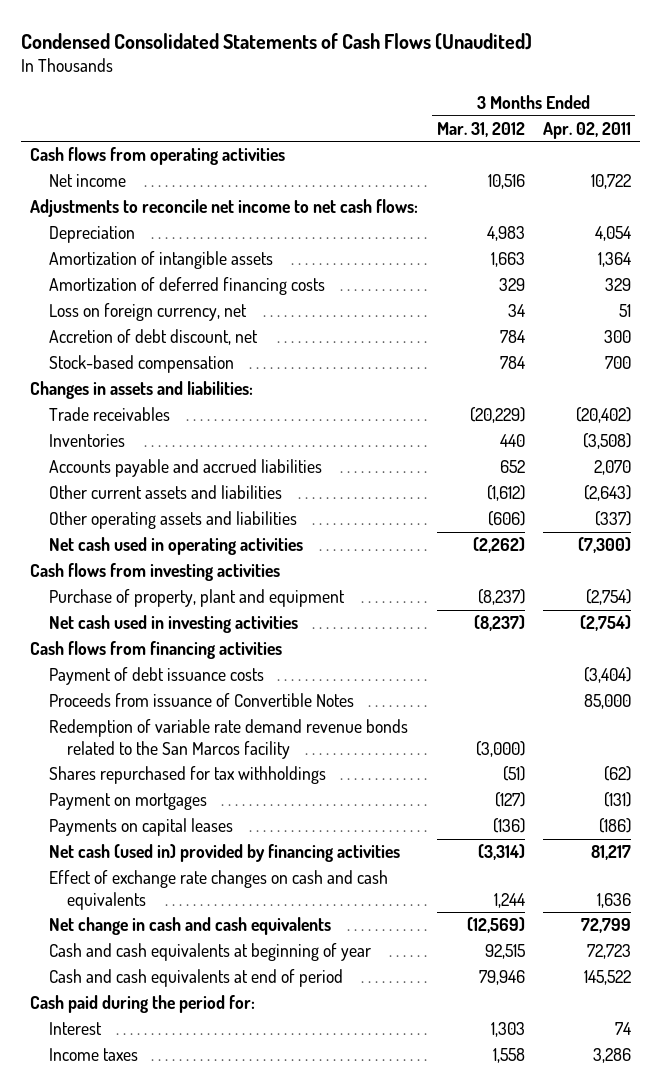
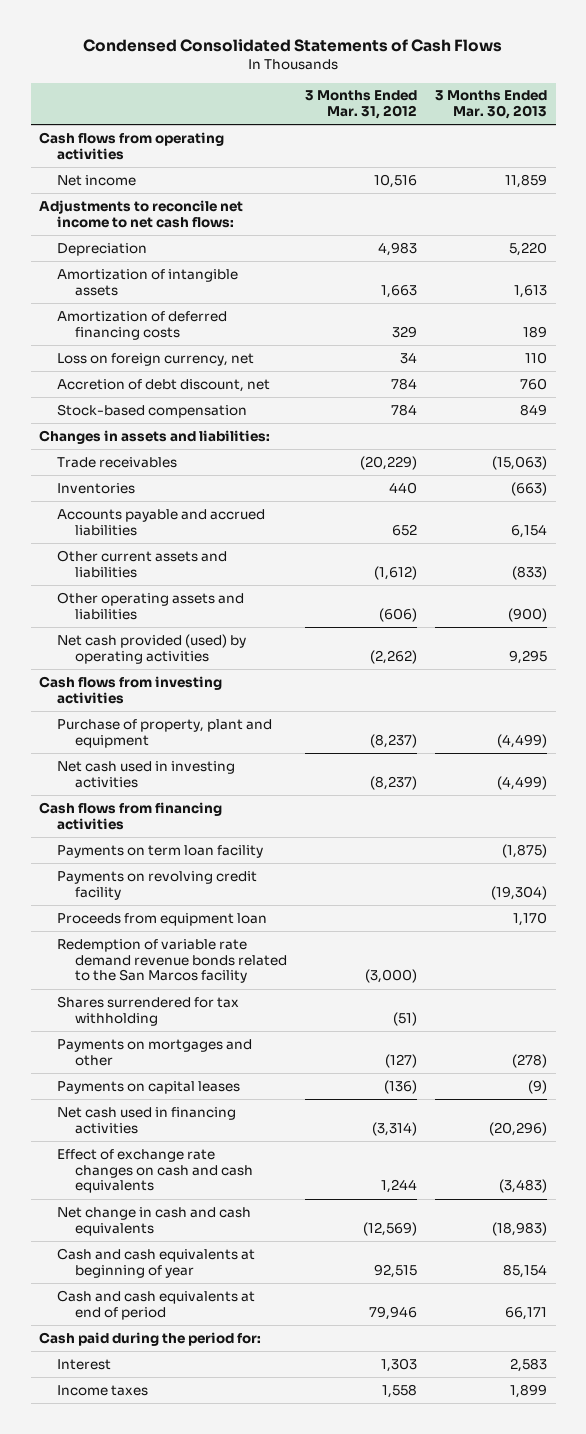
[21,32,533,50] Condensed Consolidated Statements of Cash Flows (Unaudited) -> [83,39,503,53] Condensed Consolidated Statements of Cash Flows
[542,121,631,139] Apr. 02, 2011 -> none
none -> [435,90,548,120] 3 Months Ended Mar. 30, 2013
[48,537,303,556] Net cash used in operating activities -> [57,633,247,664] Net cash provided (used) by operating activities
[48,667,264,686] Payment of debt issuance costs -> none
[48,693,354,708] Proceeds from issuance of Convertible Notes -> none
none -> [57,844,264,858] Payments on term loan facility
none -> [57,870,258,900] Payments on revolving credit facility
none -> [57,912,268,926] Proceeds from equipment loan
[48,766,326,785] Shares repurchased for tax withholdings -> [57,995,240,1026] Shares surrendered for tax withholding
[48,793,207,811] Payment on mortgages -> [57,1038,253,1066] Payments on mortgages and other
[48,844,400,863] Net cash (used in) provided by financing activities -> [57,1106,237,1134] Net cash used in financing activities

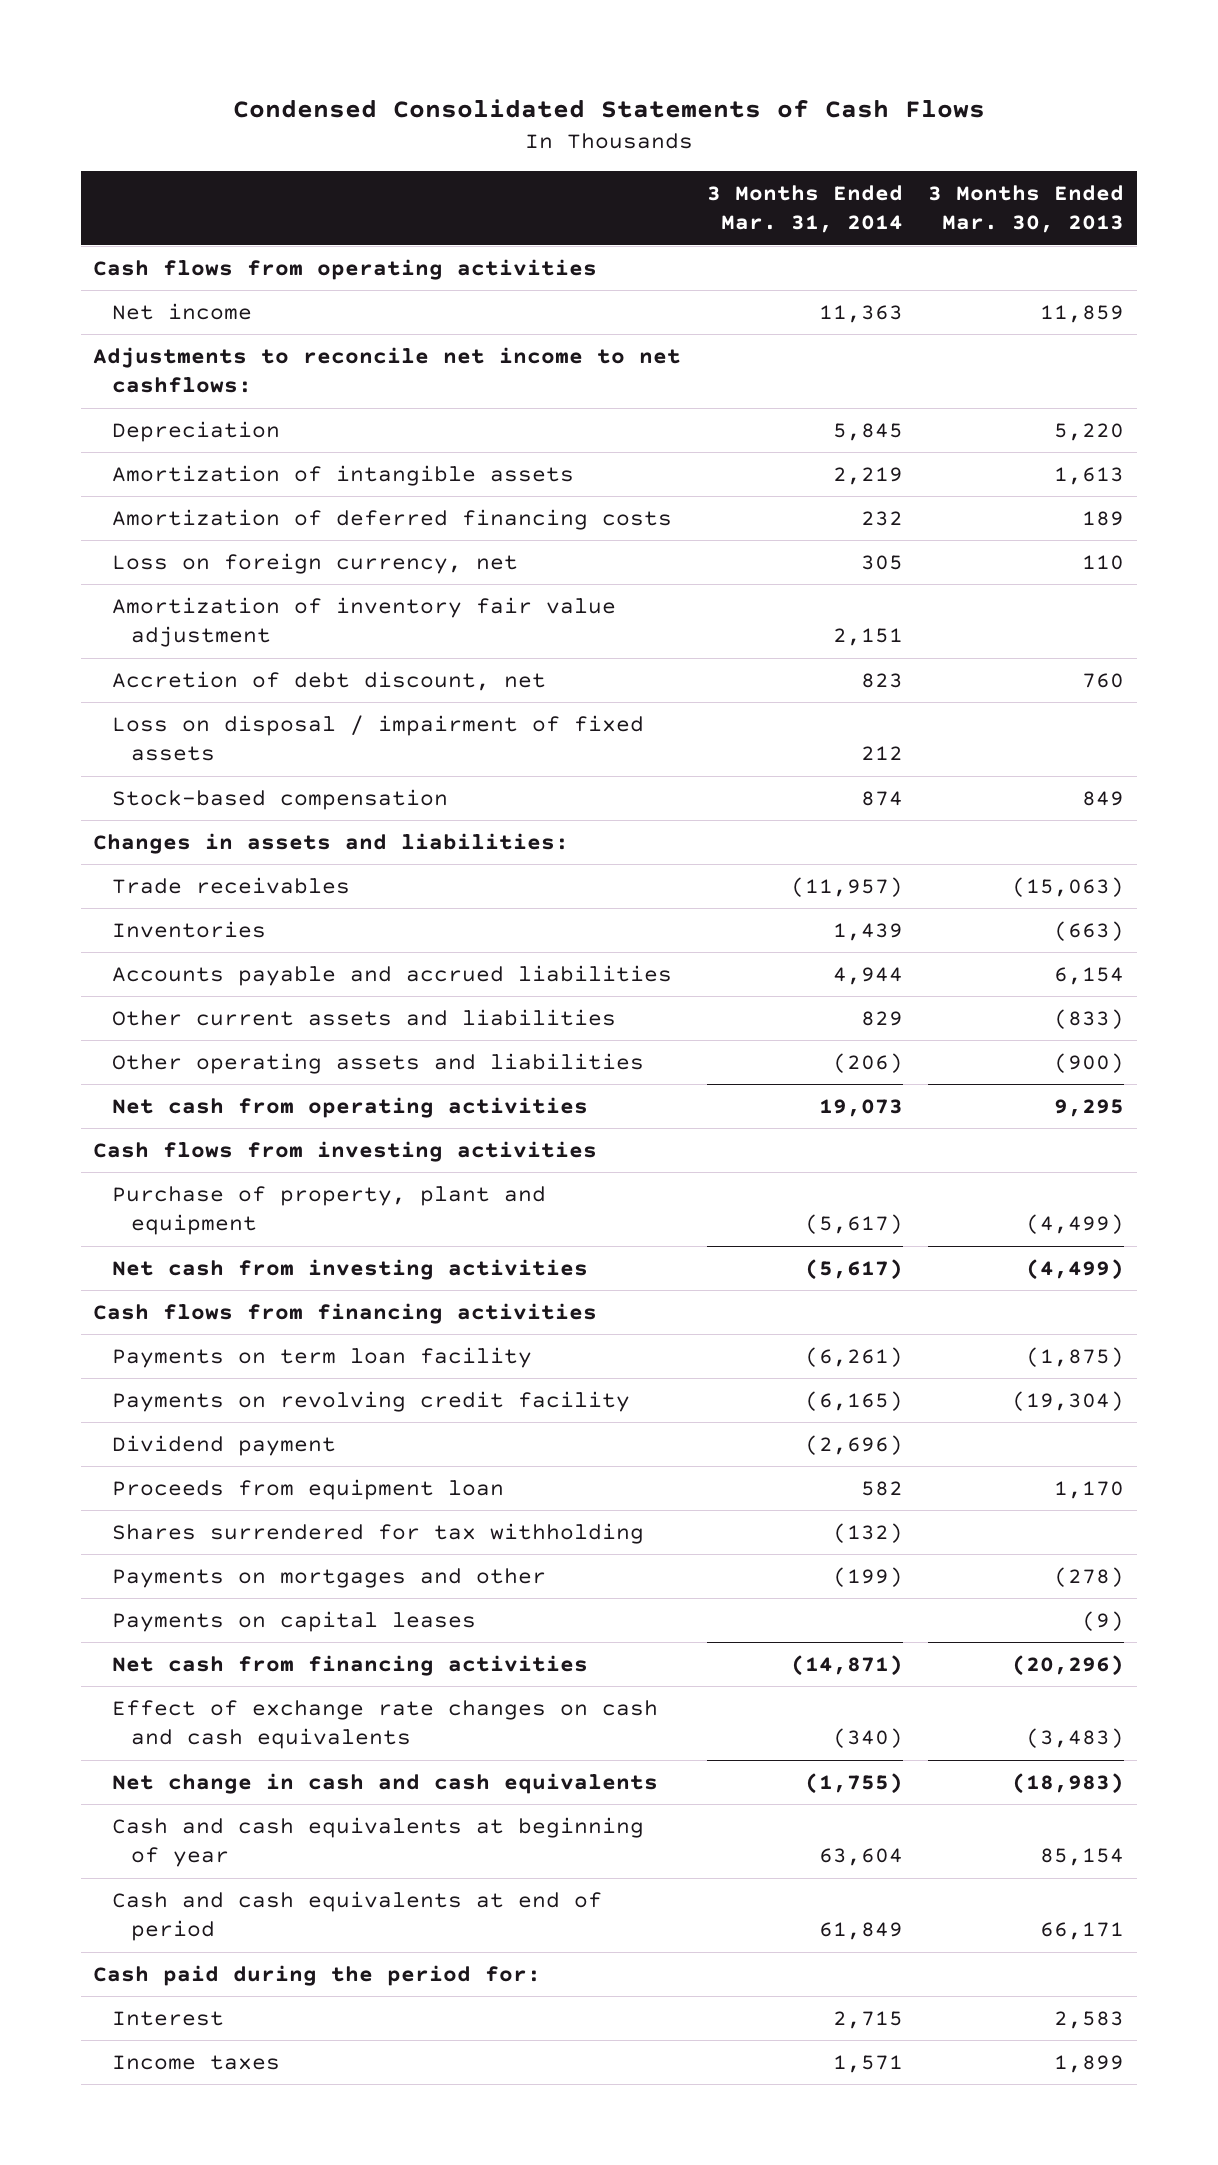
[305,90,418,120] 3 Months Ended Mar. 31, 2012 -> none
none -> [706,185,903,234] 3 Months Ended Mar. 31, 2014
[39,199,244,228] Adjustments to reconcile net income to net cash flows: -> [93,346,682,394] Adjustments to reconcile net income to net cashflows:
none -> [112,596,617,648] Amortization of inventory fair value adjustment
none -> [112,714,645,762] Loss on disposal / impairment of fixed assets
[57,633,247,664] Net cash provided (used) by operating activities -> [112,1096,589,1118] Net cash from operating activities
[57,760,236,788] Net cash used in investing activities -> [112,1258,589,1280] Net cash from investing activities
none -> [112,1434,337,1456] Dividend payment
[57,938,288,984] Redemption of variable rate demand revenue bonds related to the San Marcos facility -> none
[57,1106,237,1134] Net cash used in financing activities -> [112,1654,589,1676] Net cash from financing activities

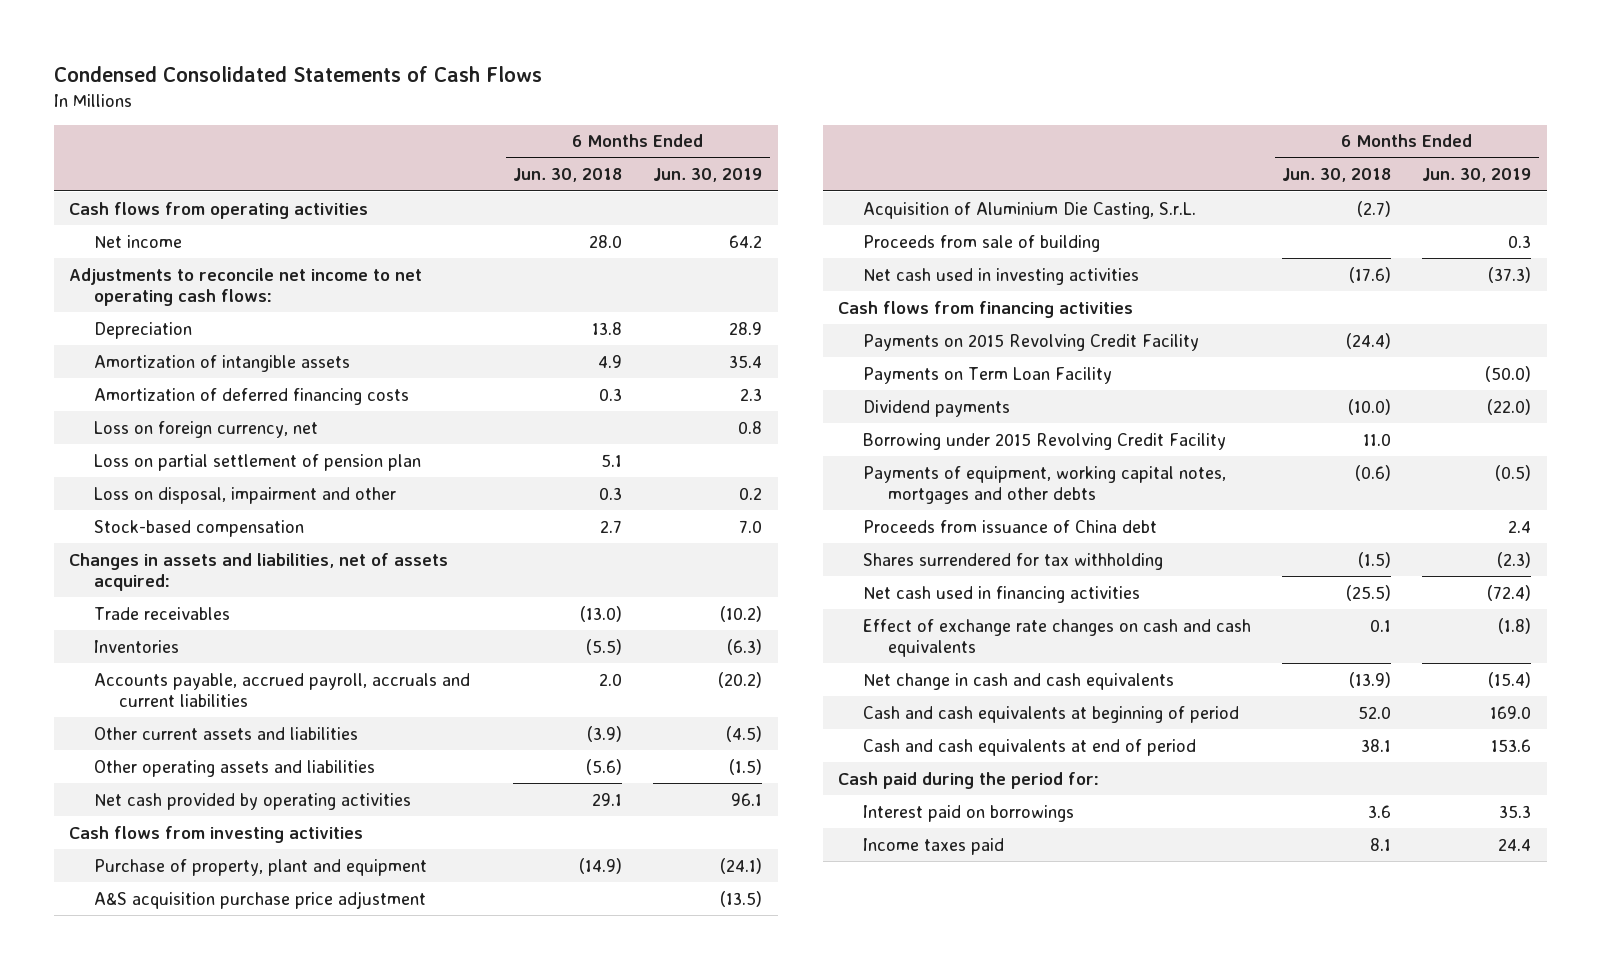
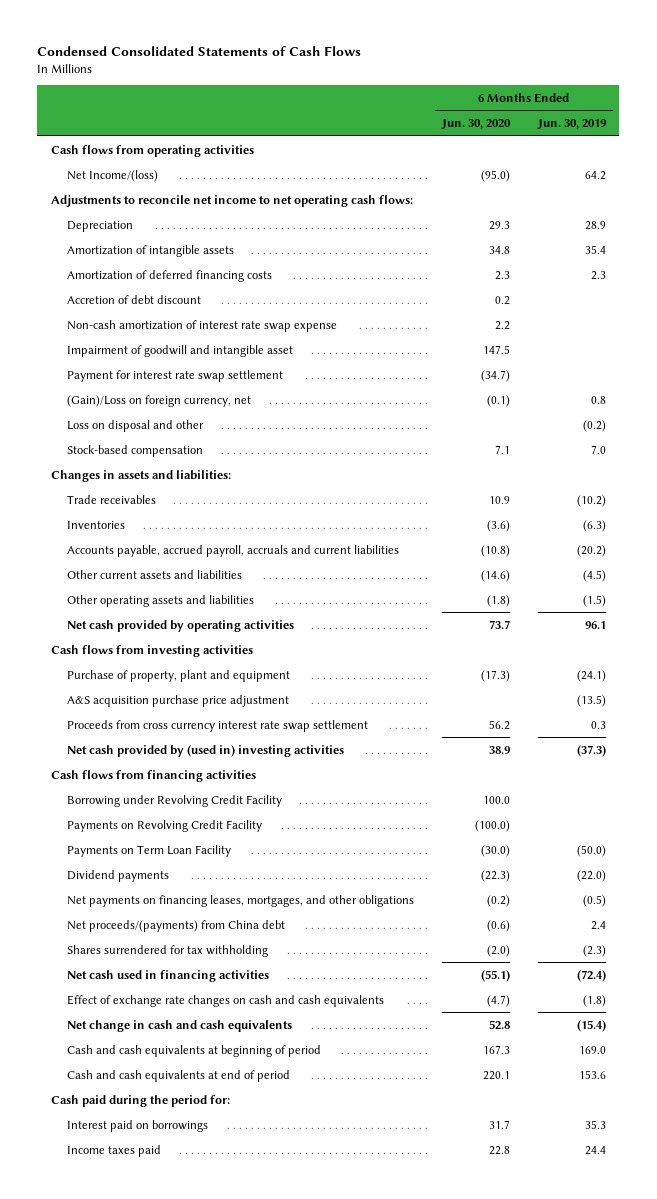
[513,168,623,183] Jun. 30, 2018 -> none
none -> [440,119,511,131] Jun. 30, 2020
[94,234,183,248] Net income -> [67,169,159,182] Net Income/(loss)
[94,453,422,471] Loss on partial settlement of pension plan -> none
none -> [67,294,202,304] Accretion of debt discount
none -> [67,319,338,332] Non-cash amortization of interest rate swap expense
none -> [67,344,294,357] Impairment of goodwill and intangible asset
none -> [67,369,284,382] Payment for interest rate swap settlement
[94,420,319,438] Loss on foreign currency, net -> [67,394,252,407] (Gain)/Loss on foreign currency, net
[94,486,397,504] Loss on disposal, impairment and other -> [67,419,205,432] Loss on disposal and other
[739,486,763,500] 0.2 -> [582,419,606,432] (0.2)
[69,552,449,592] Changes in assets and liabilities, net of assets acquired: -> [51,469,232,482] Changes in assets and liabilities:
[863,201,1197,219] Acquisition of Aluminium Die Casting, S.r.L. -> none
[863,234,1101,252] Proceeds from sale of building -> none
none -> [67,719,369,732] Proceeds from cross currency interest rate swap settlement
[863,267,1140,285] Net cash used in investing activities -> [67,744,345,757] Net cash provided by (used in) investing activities
none -> [67,794,283,807] Borrowing under Revolving Credit Facility
[863,333,1200,351] Payments on 2015 Revolving Credit Facility -> [67,819,263,832] Payments on Revolving Credit Facility
[863,432,1227,450] Borrowing under 2015 Revolving Credit Facility -> none
[863,465,1227,505] Payments of equipment, working capital notes, mortgages and other debts -> none
none -> [67,894,415,907] Net payments on financing leases, mortgages, and other obligations
[863,519,1158,533] Proceeds from issuance of China debt -> [67,919,286,932] Net proceeds/(payments) from China debt

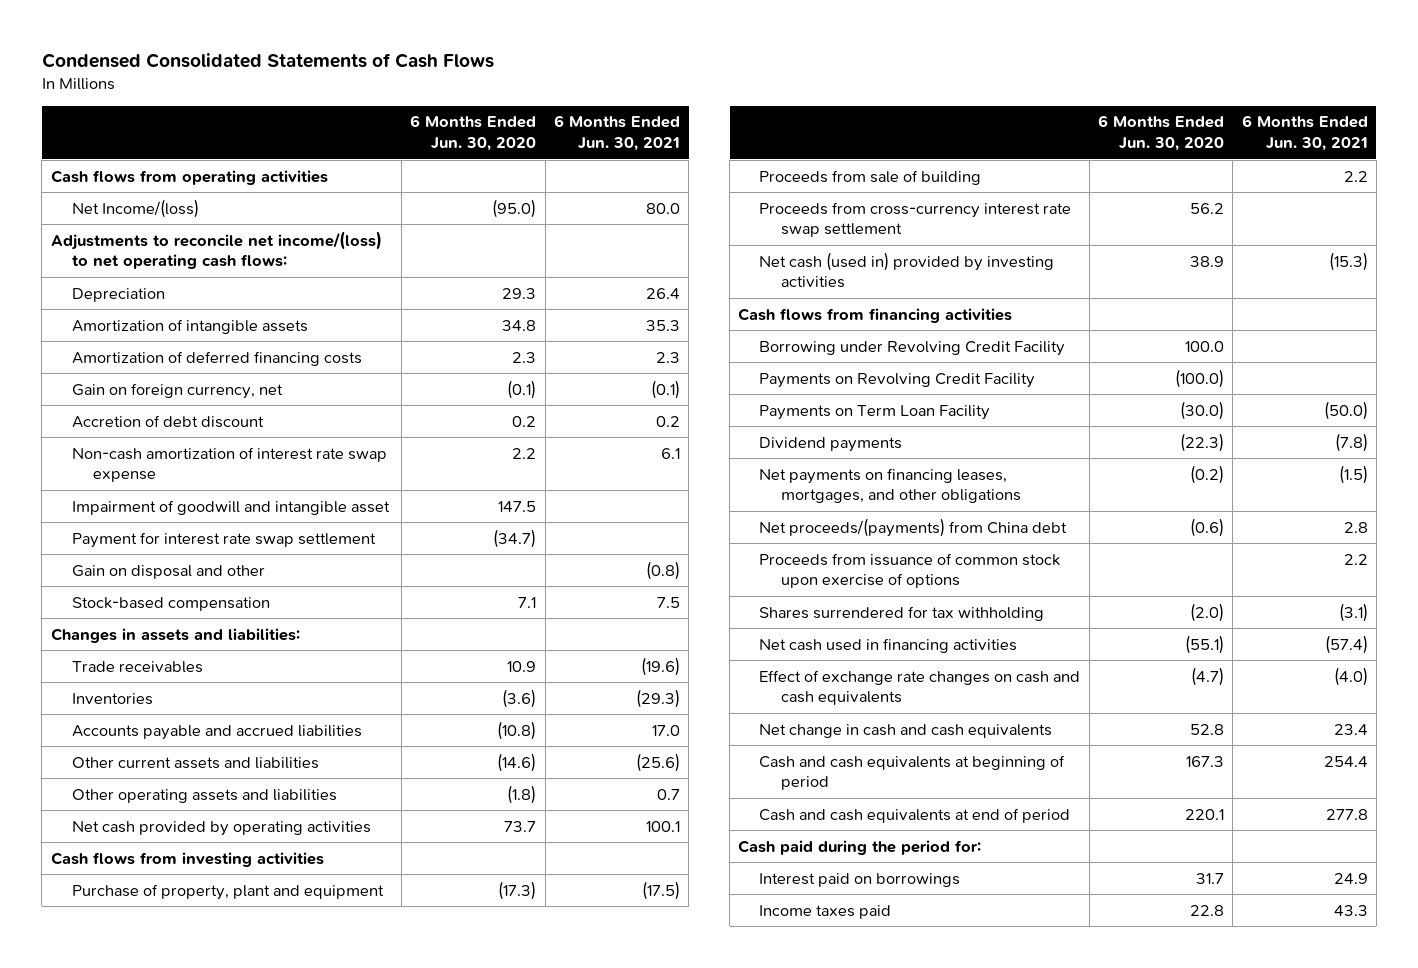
[536,119,606,131] Jun. 30, 2019 -> none
none -> [553,115,680,152] 6 Months Ended Jun. 30, 2021
[51,194,414,207] Adjustments to reconcile net income to net operating cash flows: -> [50,230,382,270] Adjustments to reconcile net income/(loss) to net operating cash flows:
none -> [71,382,283,399] Gain on foreign currency, net
[67,394,252,407] (Gain)/Loss on foreign currency, net -> none
[67,419,205,432] Loss on disposal and other -> [71,564,265,579] Gain on disposal and other
[67,544,400,557] Accounts payable, accrued payroll, accruals and current liabilities -> [71,724,362,740] Accounts payable and accrued liabilities
[67,694,290,707] A&S acquisition purchase price adjustment -> none
none -> [759,169,982,185] Proceeds from sale of building
[67,719,369,732] Proceeds from cross currency interest rate swap settlement -> [759,201,1072,238] Proceeds from cross-currency interest rate swap settlement
[67,744,345,757] Net cash provided by (used in) investing activities -> [759,251,1055,289] Net cash (used in) provided by investing activities
none -> [759,552,1061,589] Proceeds from issuance of common stock upon exercise of options

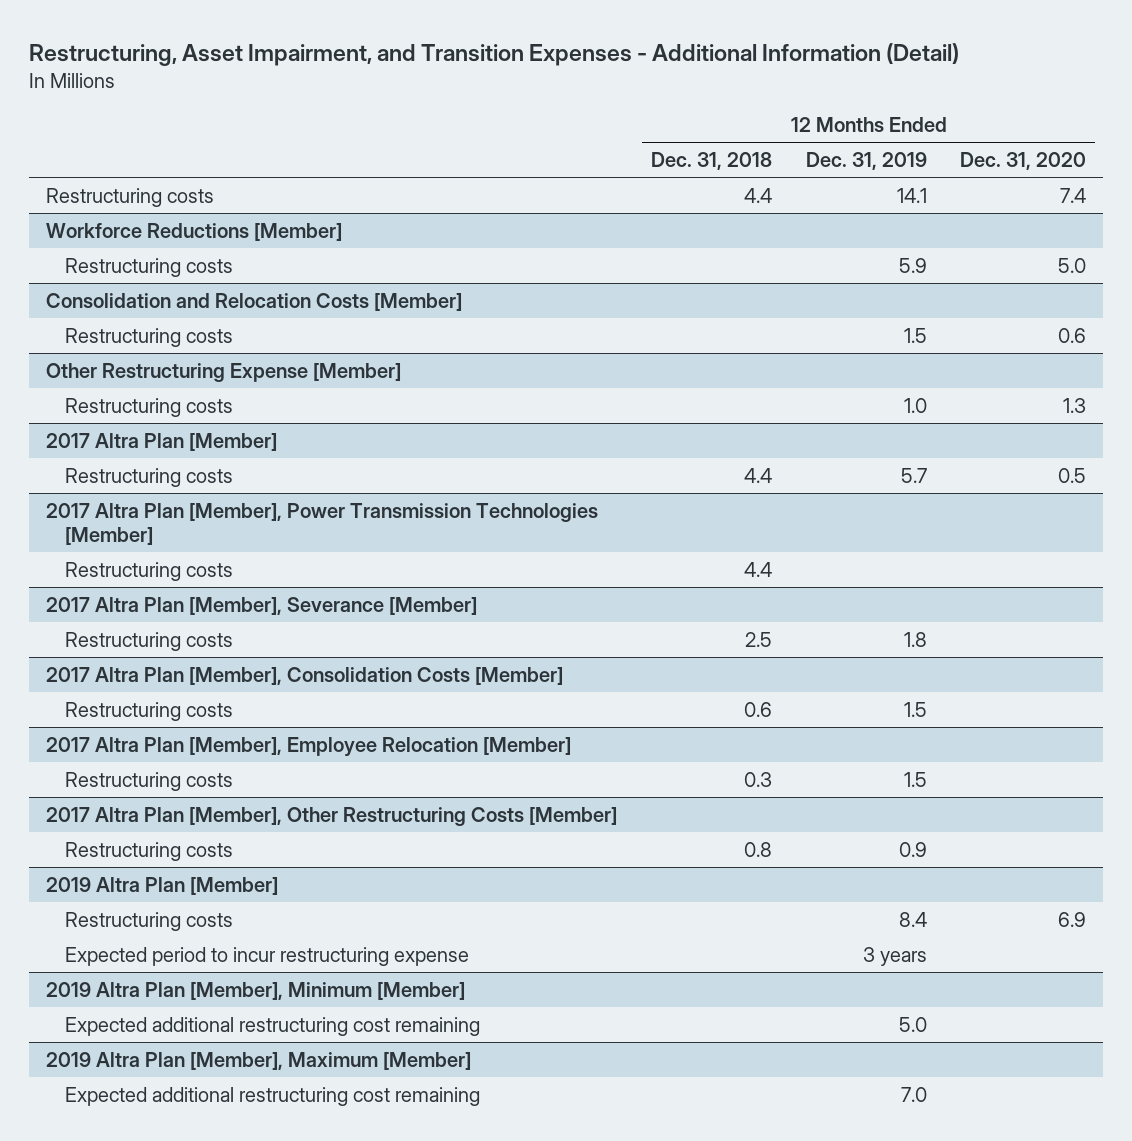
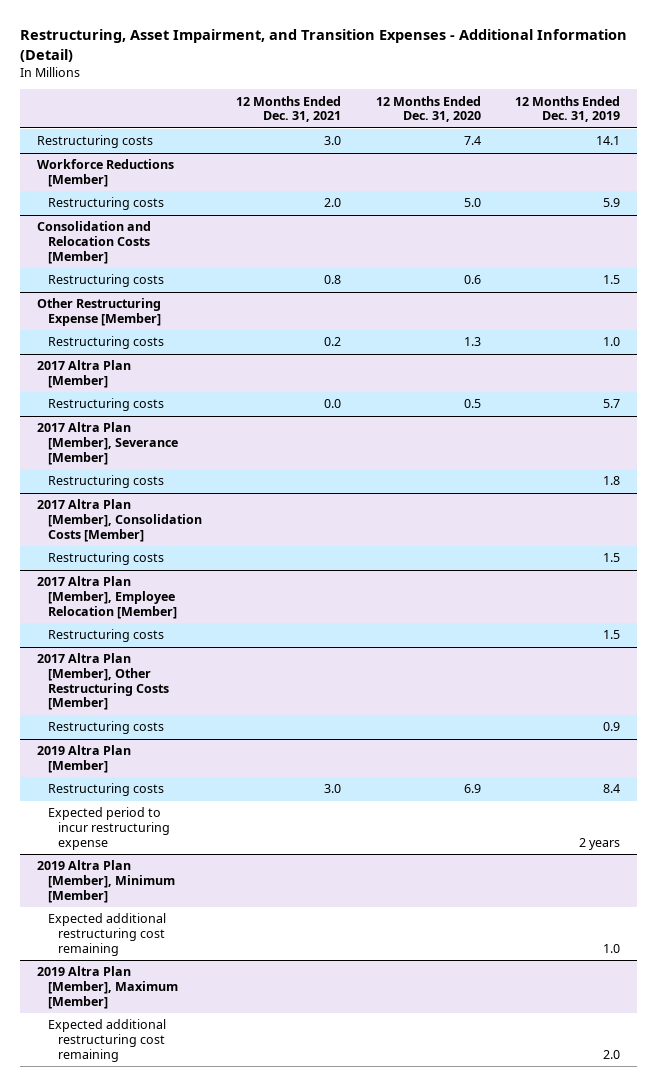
[650,152,772,171] Dec. 31, 2018 -> none
none -> [236,95,342,123] 12 Months Ended Dec. 31, 2021
[46,502,599,546] 2017 Altra Plan [Member], Power Transmission Technologies [Member] -> none
[65,561,234,581] Restructuring costs -> none
[862,946,927,966] 3 years -> [578,837,620,850] 2 years
[898,1016,927,1032] 5.0 -> [602,943,620,953] 1.0
[900,1086,927,1102] 7.0 -> [602,1049,620,1059] 2.0

